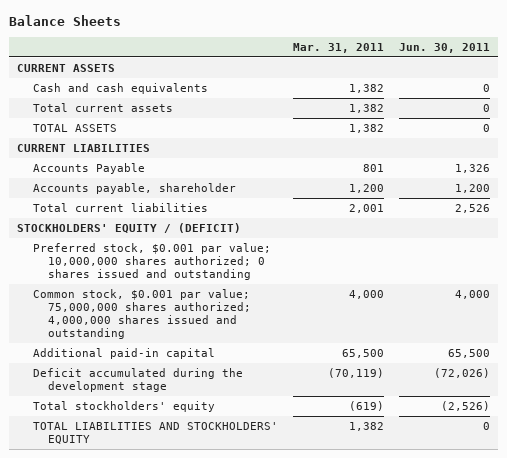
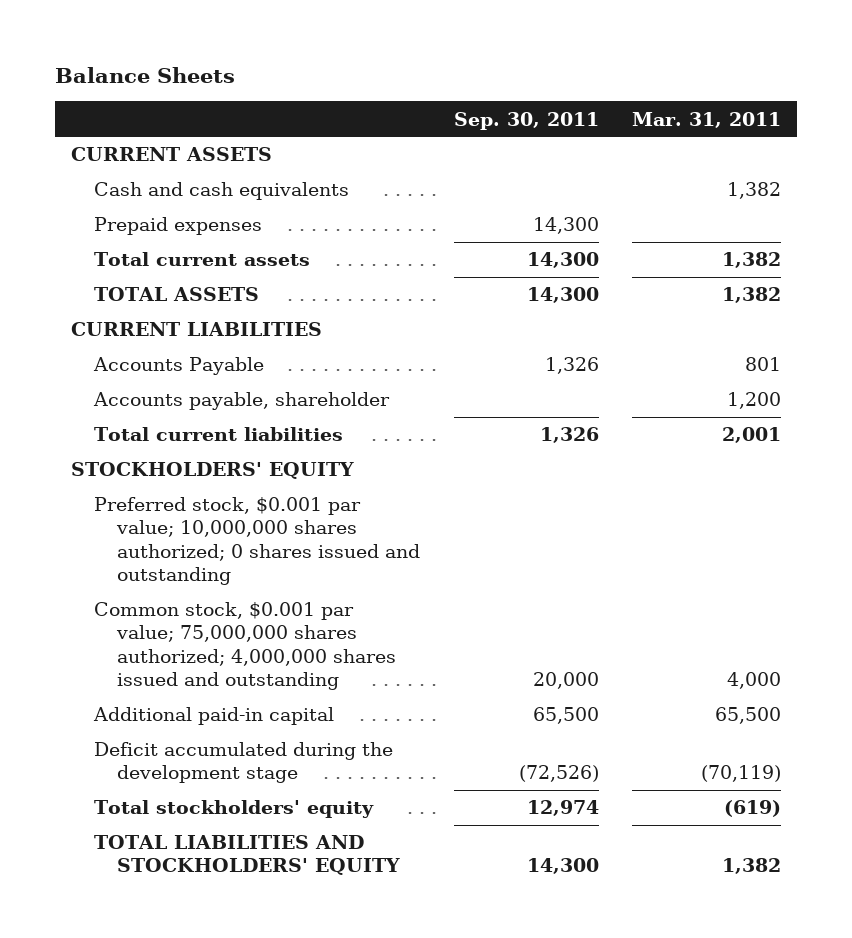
[399,43,491,54] Jun. 30, 2011 -> none
none -> [453,111,599,130] Sep. 30, 2011
none -> [94,217,263,236] Prepaid expenses
[16,222,241,233] STOCKHOLDERS' EQUITY / (DEFICIT) -> [71,462,355,480] STOCKHOLDERS' EQUITY

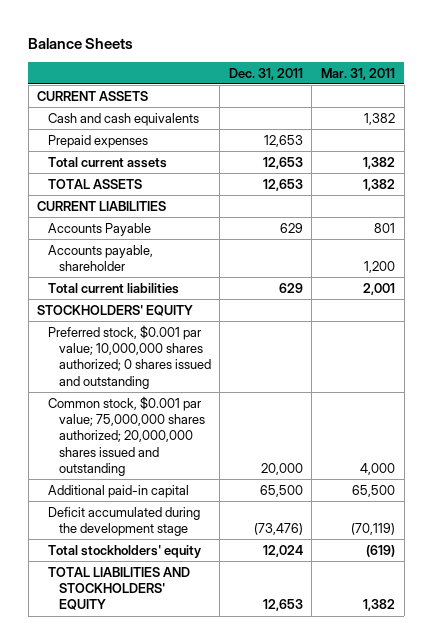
[453,111,599,130] Sep. 30, 2011 -> none
none -> [228,67,303,80] Dec. 31, 2011
[94,602,397,690] Common stock, $0.001 par value; 75,000,000 shares authorized; 4,000,000 shares issued and outstanding -> [48,395,205,476] Common stock, $0.001 par value; 75,000,000 shares authorized; 20,000,000 shares issued and outstanding

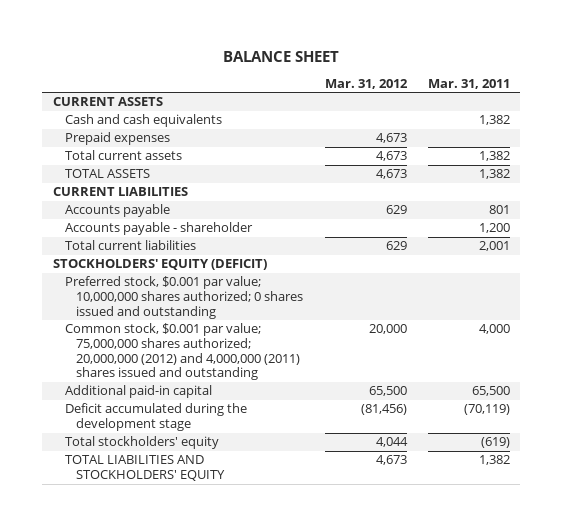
[28,37,134,49] Balance Sheets -> [223,50,340,62] BALANCE SHEET
[228,67,303,80] Dec. 31, 2011 -> none
none -> [324,79,408,90] Mar. 31, 2012
[48,222,152,236] Accounts Payable -> [64,204,170,218] Accounts payable
[48,244,154,272] Accounts payable, shareholder -> [64,222,253,236] Accounts payable - shareholder
[37,304,194,316] STOCKHOLDERS' EQUITY -> [52,259,267,271] STOCKHOLDERS' EQUITY (DEFICIT)
[48,395,205,476] Common stock, $0.001 par value; 75,000,000 shares authorized; 20,000,000 shares issued and outstanding -> [64,323,301,381] Common stock, $0.001 par value; 75,000,000 shares authorized; 20,000,000 (2012) and 4,000,000 (2011) shares issued and outstanding

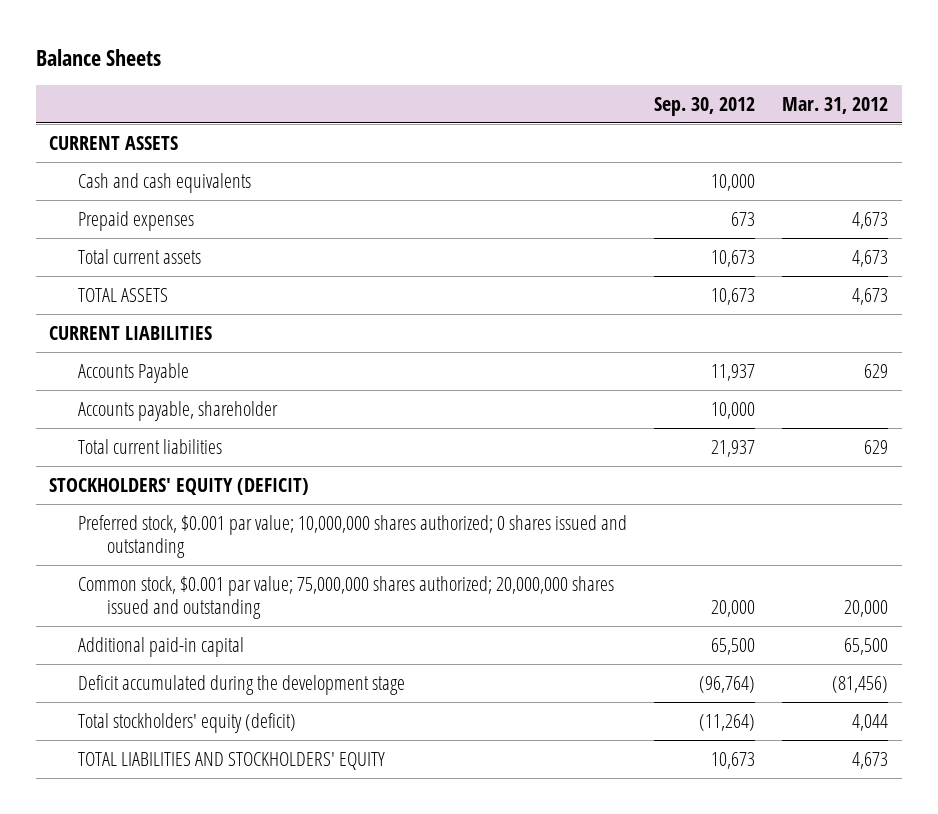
[223,50,340,62] BALANCE SHEET -> [35,48,161,66] Balance Sheets
[427,79,510,90] Mar. 31, 2011 -> none
none -> [654,96,756,116] Sep. 30, 2012
[64,204,170,218] Accounts payable -> [77,362,189,383] Accounts Payable
[64,222,253,236] Accounts payable - shareholder -> [77,400,278,421] Accounts payable, shareholder
[64,323,301,381] Common stock, $0.001 par value; 75,000,000 shares authorized; 20,000,000 (2012) and 4,000,000 (2011) shares issued and outstanding -> [77,575,614,619] Common stock, $0.001 par value; 75,000,000 shares authorized; 20,000,000 shares issued and outstanding
[64,436,219,450] Total stockholders' equity -> [77,712,296,733] Total stockholders' equity (deficit)

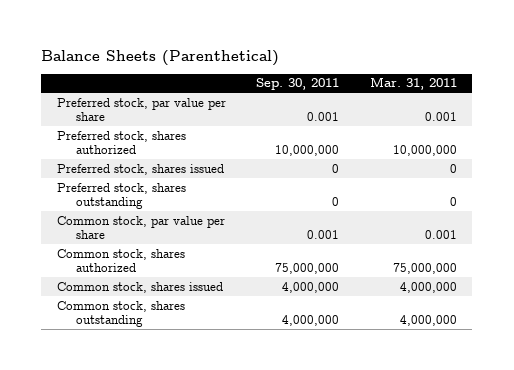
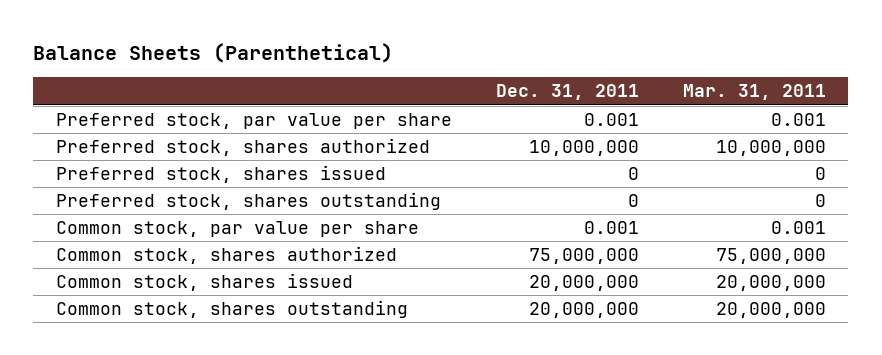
[256,78,340,91] Sep. 30, 2011 -> none
none -> [495,84,639,101] Dec. 31, 2011
[399,281,457,293] 4,000,000 -> [716,274,827,291] 20,000,000
[399,315,457,327] 4,000,000 -> [716,301,827,318] 20,000,000

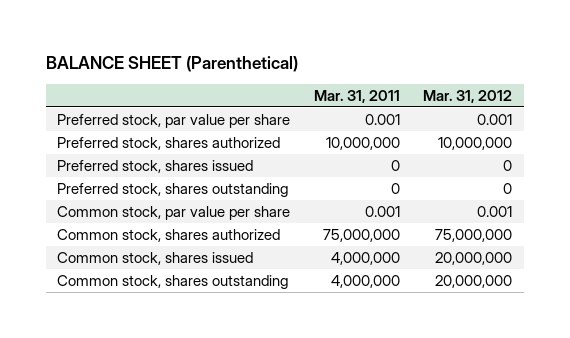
[33,43,394,64] Balance Sheets (Parenthetical) -> [45,55,298,72] BALANCE SHEET (Parenthetical)
[495,84,639,101] Dec. 31, 2011 -> none
none -> [423,89,513,103] Mar. 31, 2012
[716,274,827,291] 20,000,000 -> [330,251,400,265] 4,000,000
[716,301,827,318] 20,000,000 -> [330,274,400,288] 4,000,000

